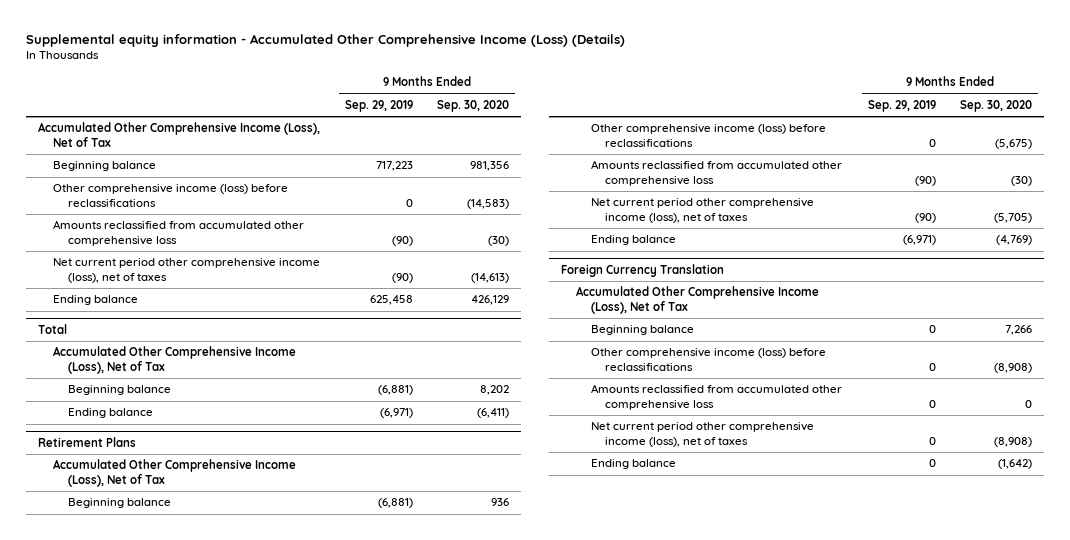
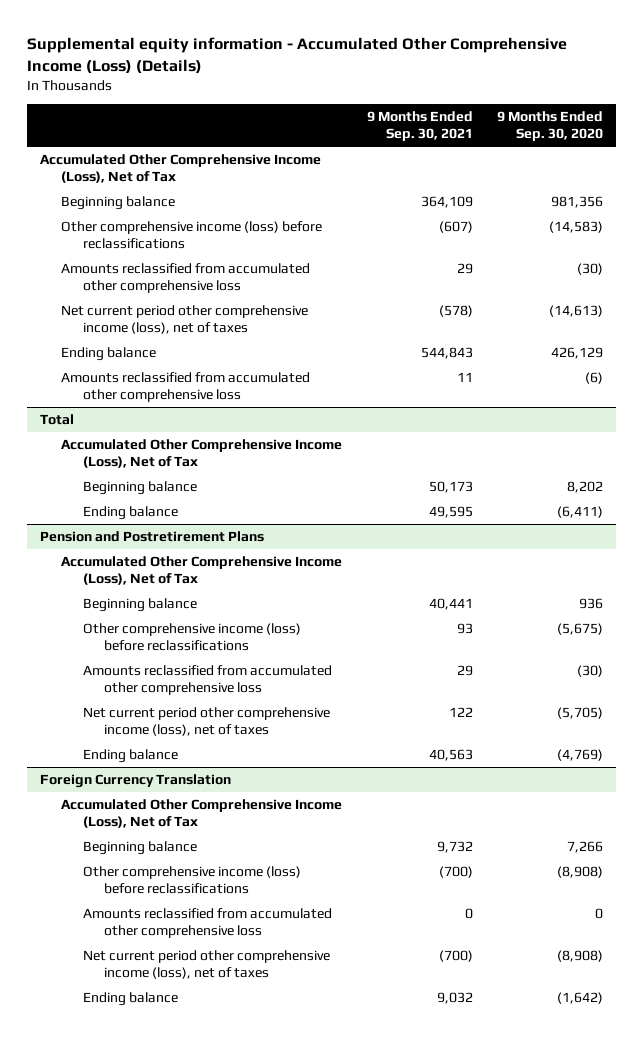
[344,99,413,112] Sep. 29, 2019 -> none
none -> [366,110,473,142] 9 Months Ended Sep. 30, 2021
none -> [61,371,311,403] Amounts reclassified from accumulated other comprehensive loss
[38,436,137,447] Retirement Plans -> [39,530,264,542] Pension and Postretirement Plans

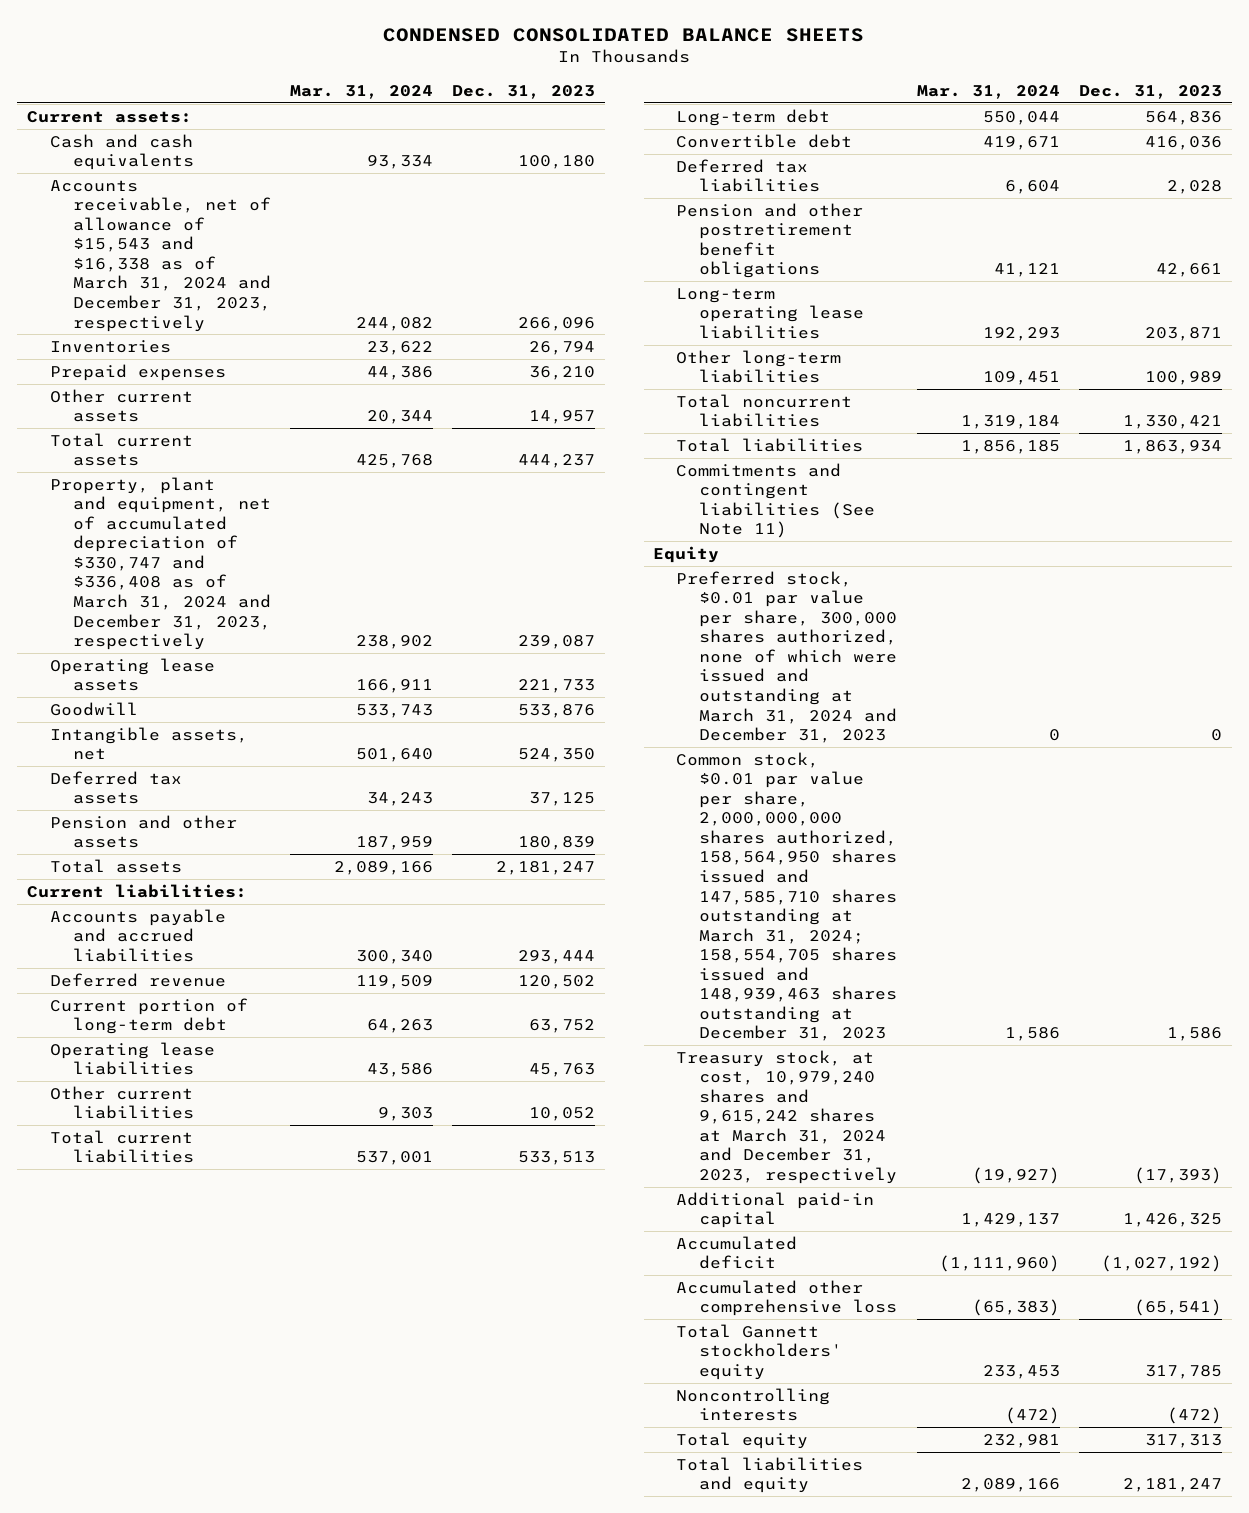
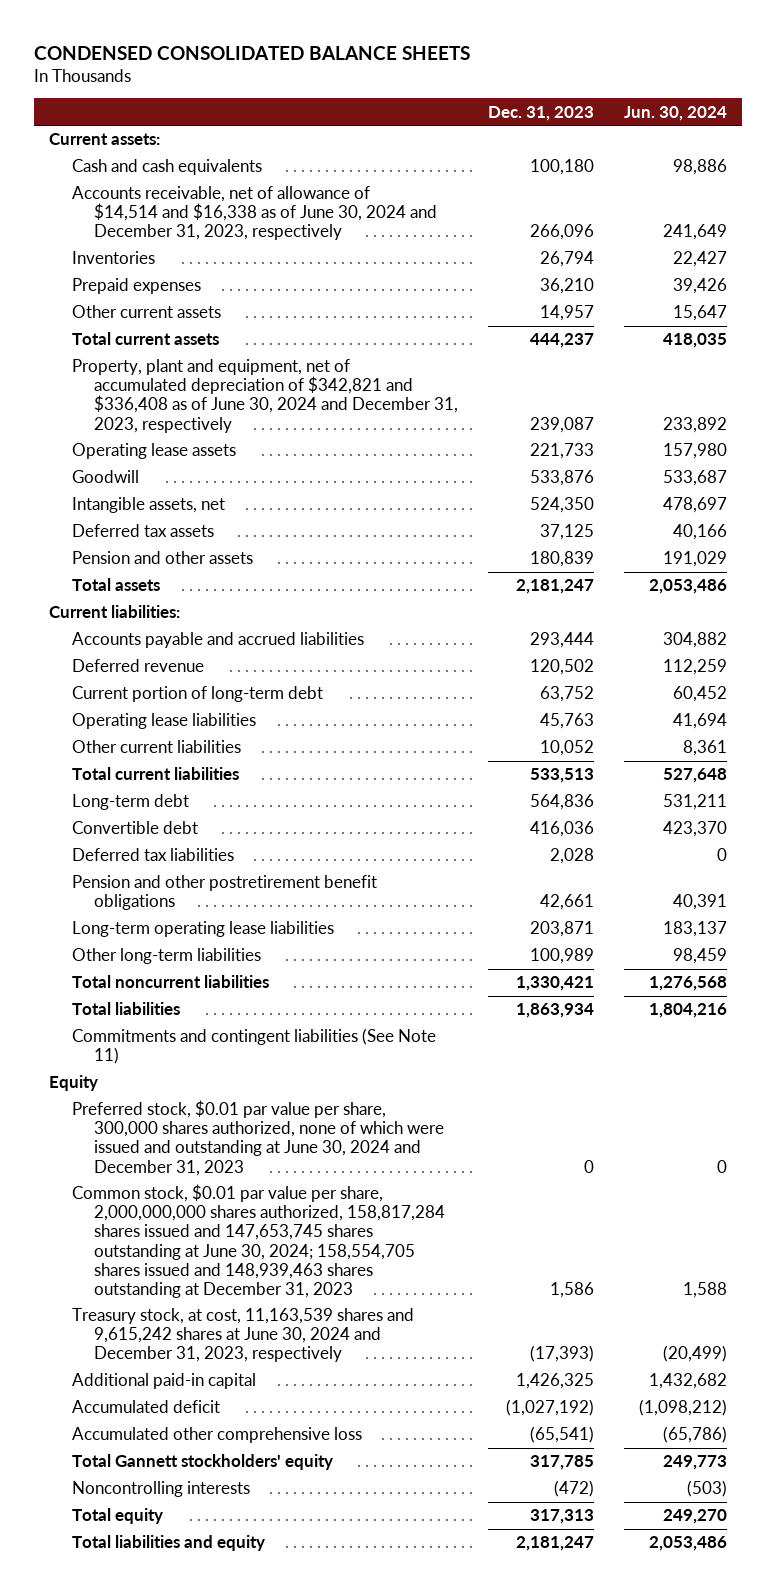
[290,84,434,99] Mar. 31, 2024 -> none
none -> [623,105,727,121] Jun. 30, 2024
[49,179,271,332] Accounts receivable, net of allowance of $15,543 and $16,338 as of March 31, 2024 and December 31, 2023, respectively -> [71,186,438,241] Accounts receivable, net of allowance of $14,514 and $16,338 as of June 30, 2024 and December 31, 2023, respectively
[49,476,271,651] Property, plant and equipment, net of accumulated depreciation of $330,747 and $336,408 as of March 31, 2024 and December 31, 2023, respectively -> [71,359,459,433] Property, plant and equipment, net of accumulated depreciation of $342,821 and $336,408 as of June 30, 2024 and December 31, 2023, respectively
[676,570,898,744] Preferred stock, $0.01 par value per share, 300,000 shares authorized, none of which were issued and outstanding at March 31, 2024 and December 31, 2023 -> [71,1100,445,1176] Preferred stock, $0.01 par value per share, 300,000 shares authorized, none of which were issued and outstanding at June 30, 2024 and December 31, 2023
[676,751,898,1042] Common stock, $0.01 par value per share, 2,000,000,000 shares authorized, 158,564,950 shares issued and 147,585,710 shares outstanding at March 31, 2024; 158,554,705 shares issued and 148,939,463 shares outstanding at December 31, 2023 -> [71,1184,446,1298] Common stock, $0.01 par value per share, 2,000,000,000 shares authorized, 158,817,284 shares issued and 147,653,745 shares outstanding at June 30, 2024; 158,554,705 shares issued and 148,939,463 shares outstanding at December 31, 2023
[676,1049,898,1184] Treasury stock, at cost, 10,979,240 shares and 9,615,242 shares at March 31, 2024 and December 31, 2023, respectively -> [71,1308,414,1363] Treasury stock, at cost, 11,163,539 shares and 9,615,242 shares at June 30, 2024 and December 31, 2023, respectively

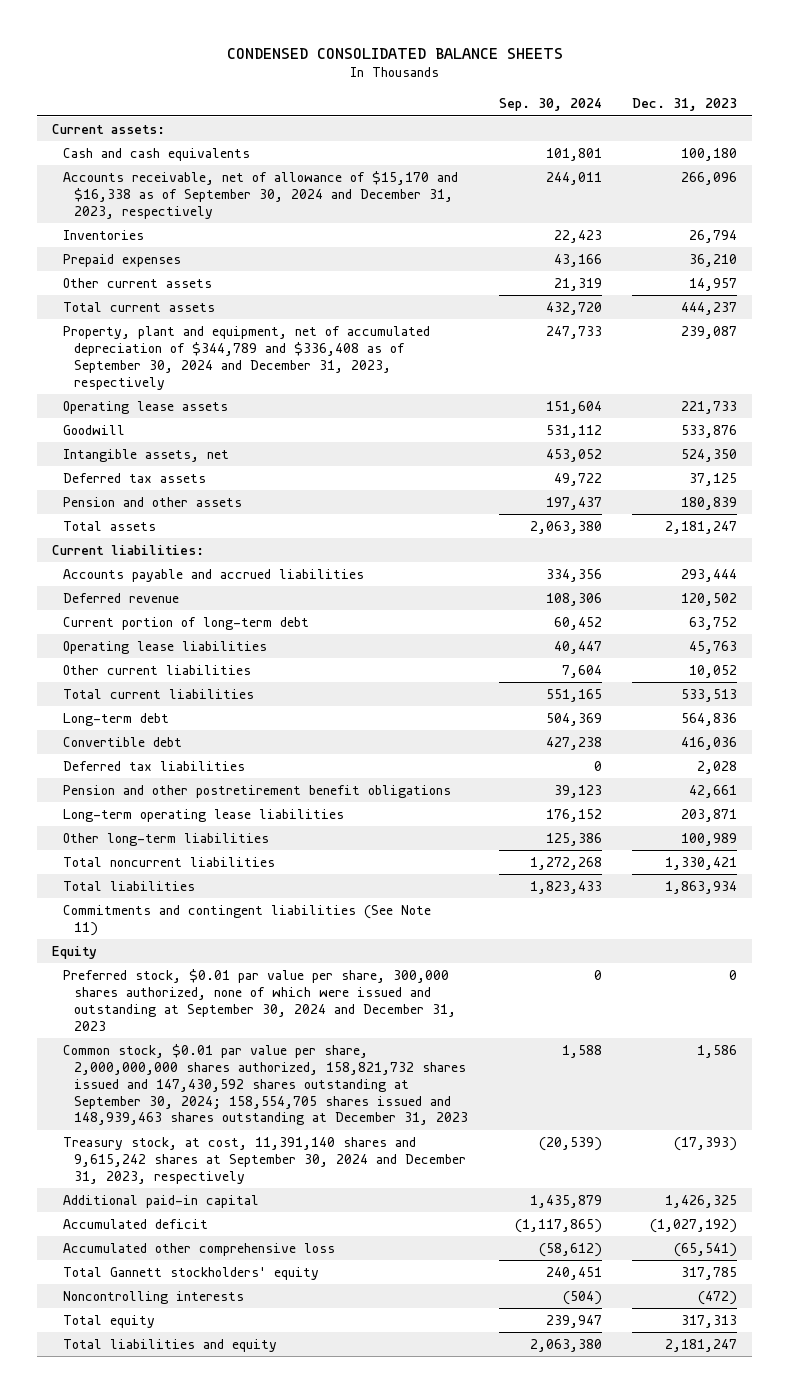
[623,105,727,121] Jun. 30, 2024 -> none
none -> [498,98,602,112] Sep. 30, 2024
[71,186,438,241] Accounts receivable, net of allowance of $14,514 and $16,338 as of June 30, 2024 and December 31, 2023, respectively -> [63,170,459,219] Accounts receivable, net of allowance of $15,170 and $16,338 as of September 30, 2024 and December 31, 2023, respectively
[71,359,459,433] Property, plant and equipment, net of accumulated depreciation of $342,821 and $336,408 as of June 30, 2024 and December 31, 2023, respectively -> [63,325,431,390] Property, plant and equipment, net of accumulated depreciation of $344,789 and $336,408 as of September 30, 2024 and December 31, 2023, respectively
[71,1100,445,1176] Preferred stock, $0.01 par value per share, 300,000 shares authorized, none of which were issued and outstanding at June 30, 2024 and December 31, 2023 -> [63,968,457,1031] Preferred stock, $0.01 par value per share, 300,000 shares authorized, none of which were issued and outstanding at September 30, 2024 and December 31, 2023
[71,1184,446,1298] Common stock, $0.01 par value per share, 2,000,000,000 shares authorized, 158,817,284 shares issued and 147,653,745 shares outstanding at June 30, 2024; 158,554,705 shares issued and 148,939,463 shares outstanding at December 31, 2023 -> [63,1043,469,1126] Common stock, $0.01 par value per share, 2,000,000,000 shares authorized, 158,821,732 shares issued and 147,430,592 shares outstanding at September 30, 2024; 158,554,705 shares issued and 148,939,463 shares outstanding at December 31, 2023
[71,1308,414,1363] Treasury stock, at cost, 11,163,539 shares and 9,615,242 shares at June 30, 2024 and December 31, 2023, respectively -> [63,1136,467,1184] Treasury stock, at cost, 11,391,140 shares and 9,615,242 shares at September 30, 2024 and December 31, 2023, respectively

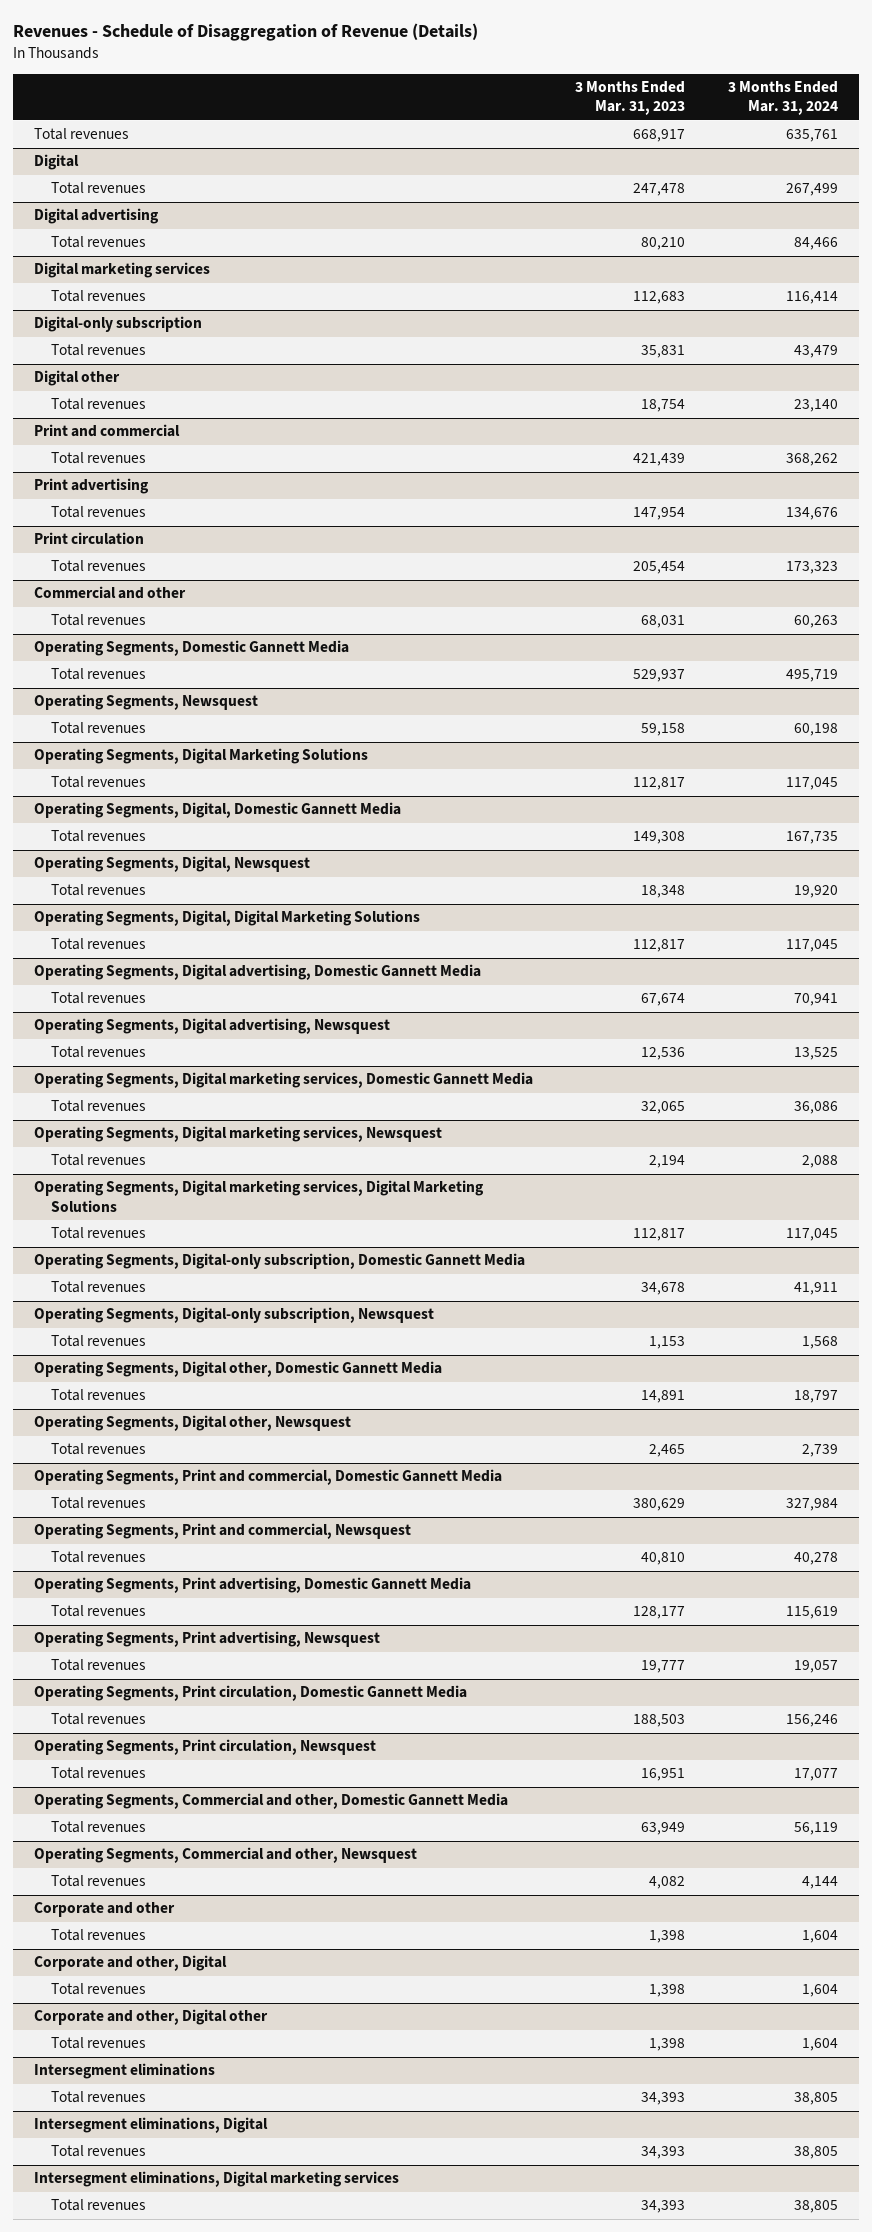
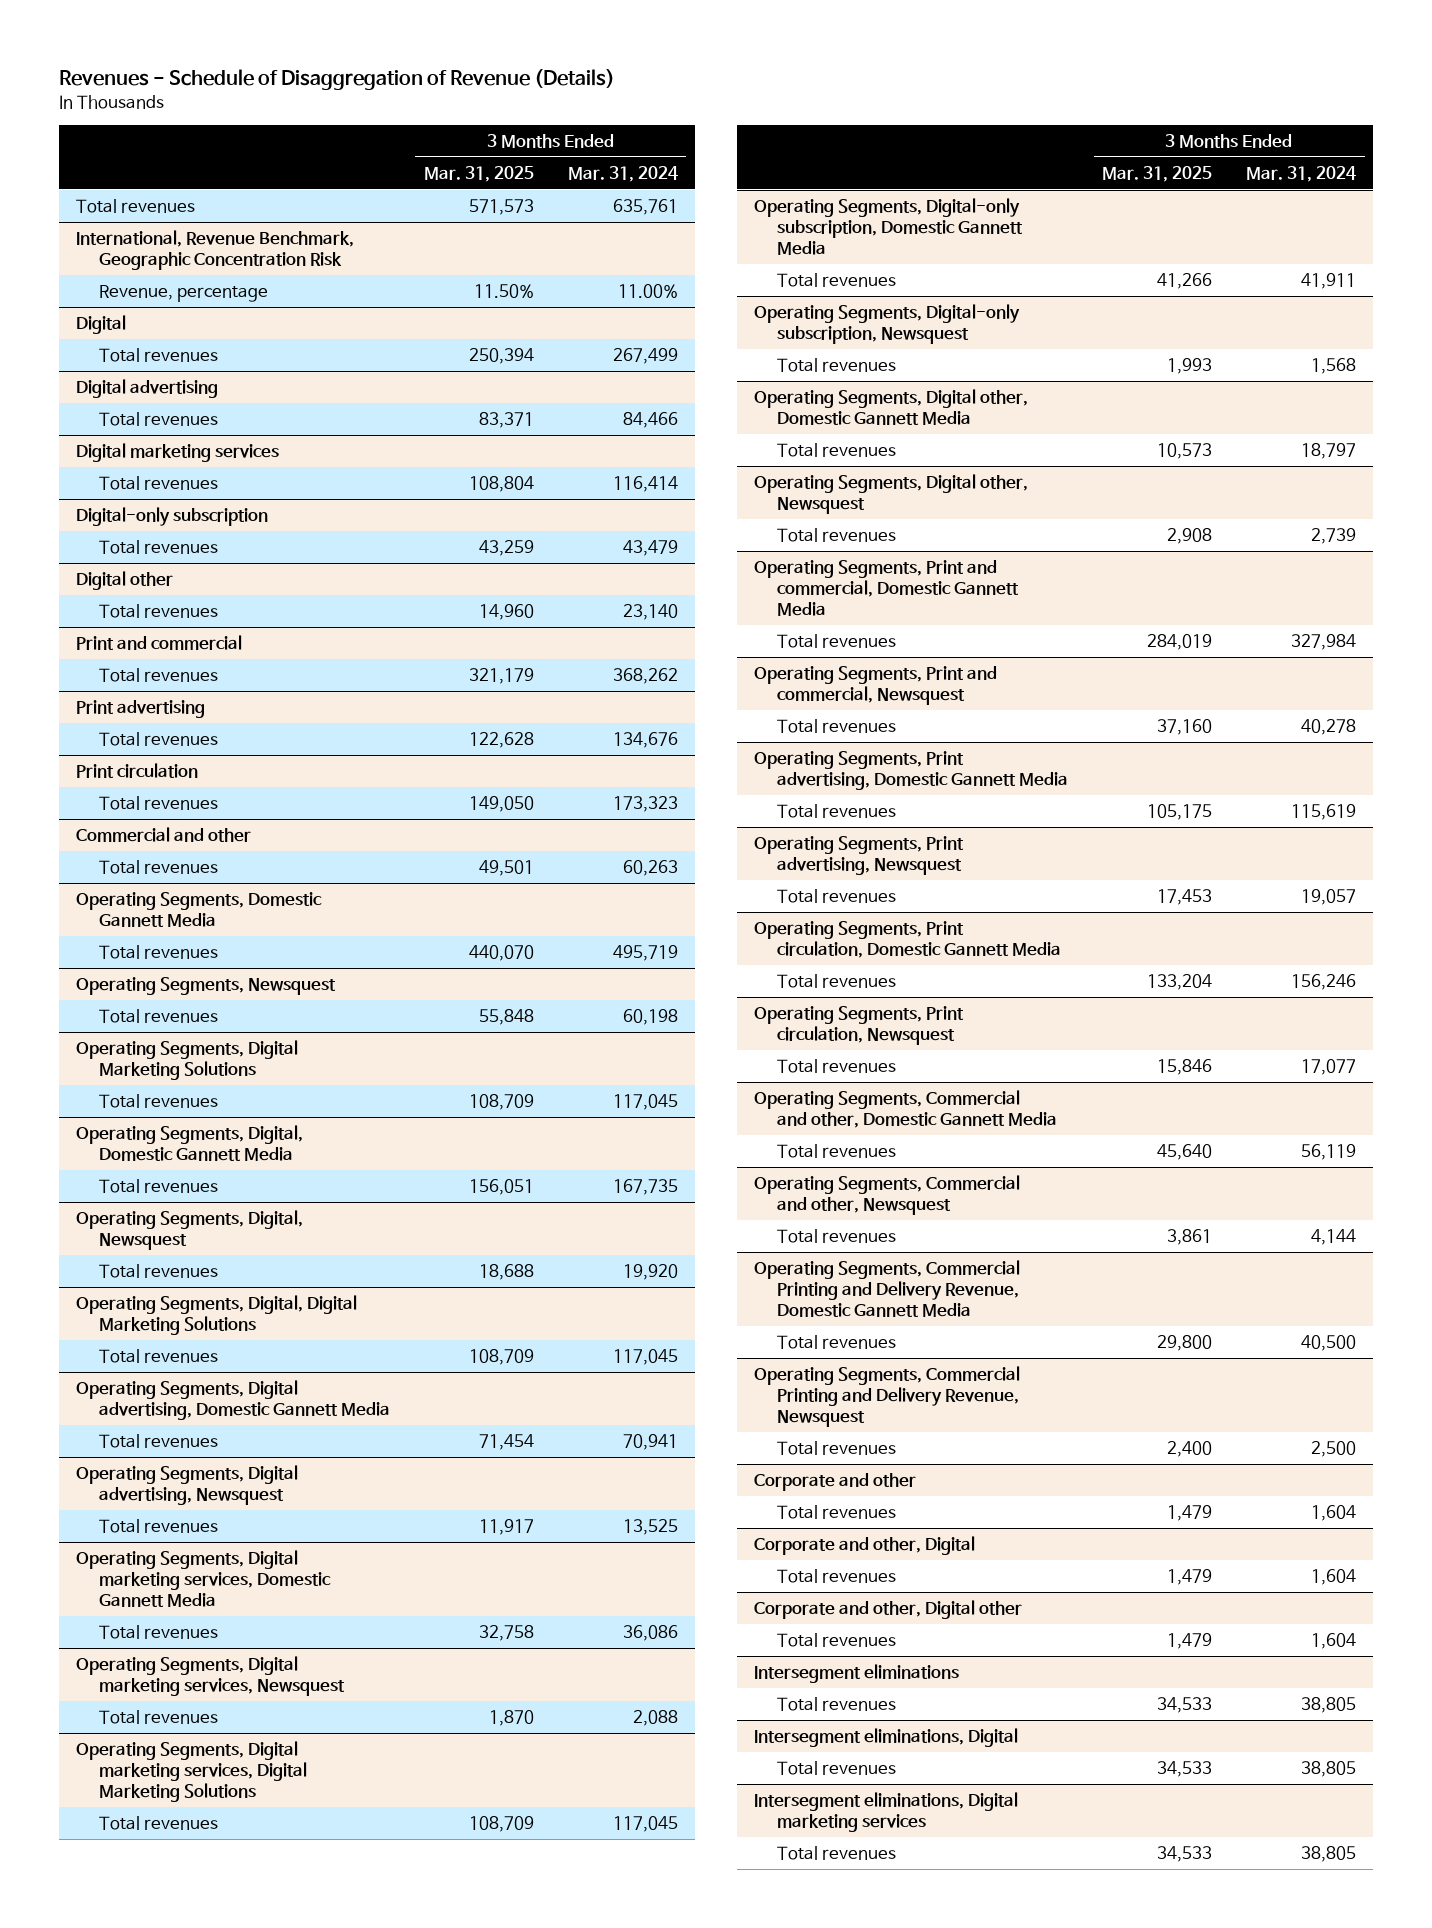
[575,81,686,116] 3 Months Ended Mar. 31, 2023 -> none
none -> [423,165,534,182] Mar. 31, 2025
none -> [75,230,354,270] International, Revenue Benchmark, Geographic Concentration Risk
none -> [98,285,268,303] Revenue, percentage
none -> [754,1260,1021,1317] Operating Segments, Commercial Printing and Delivery Revenue, Domestic Gannett Media
none -> [777,1335,897,1350] Total revenues
none -> [754,1366,1021,1427] Operating Segments, Commercial Printing and Delivery Revenue, Newsquest
none -> [777,1441,897,1456] Total revenues

